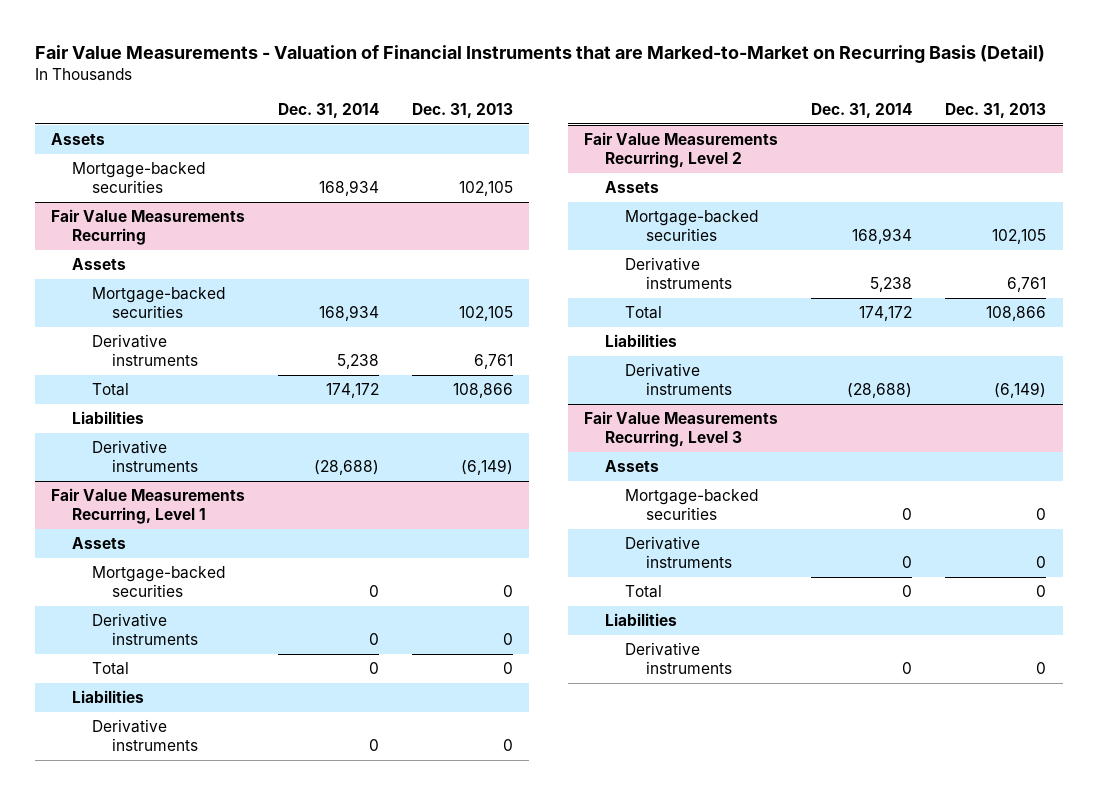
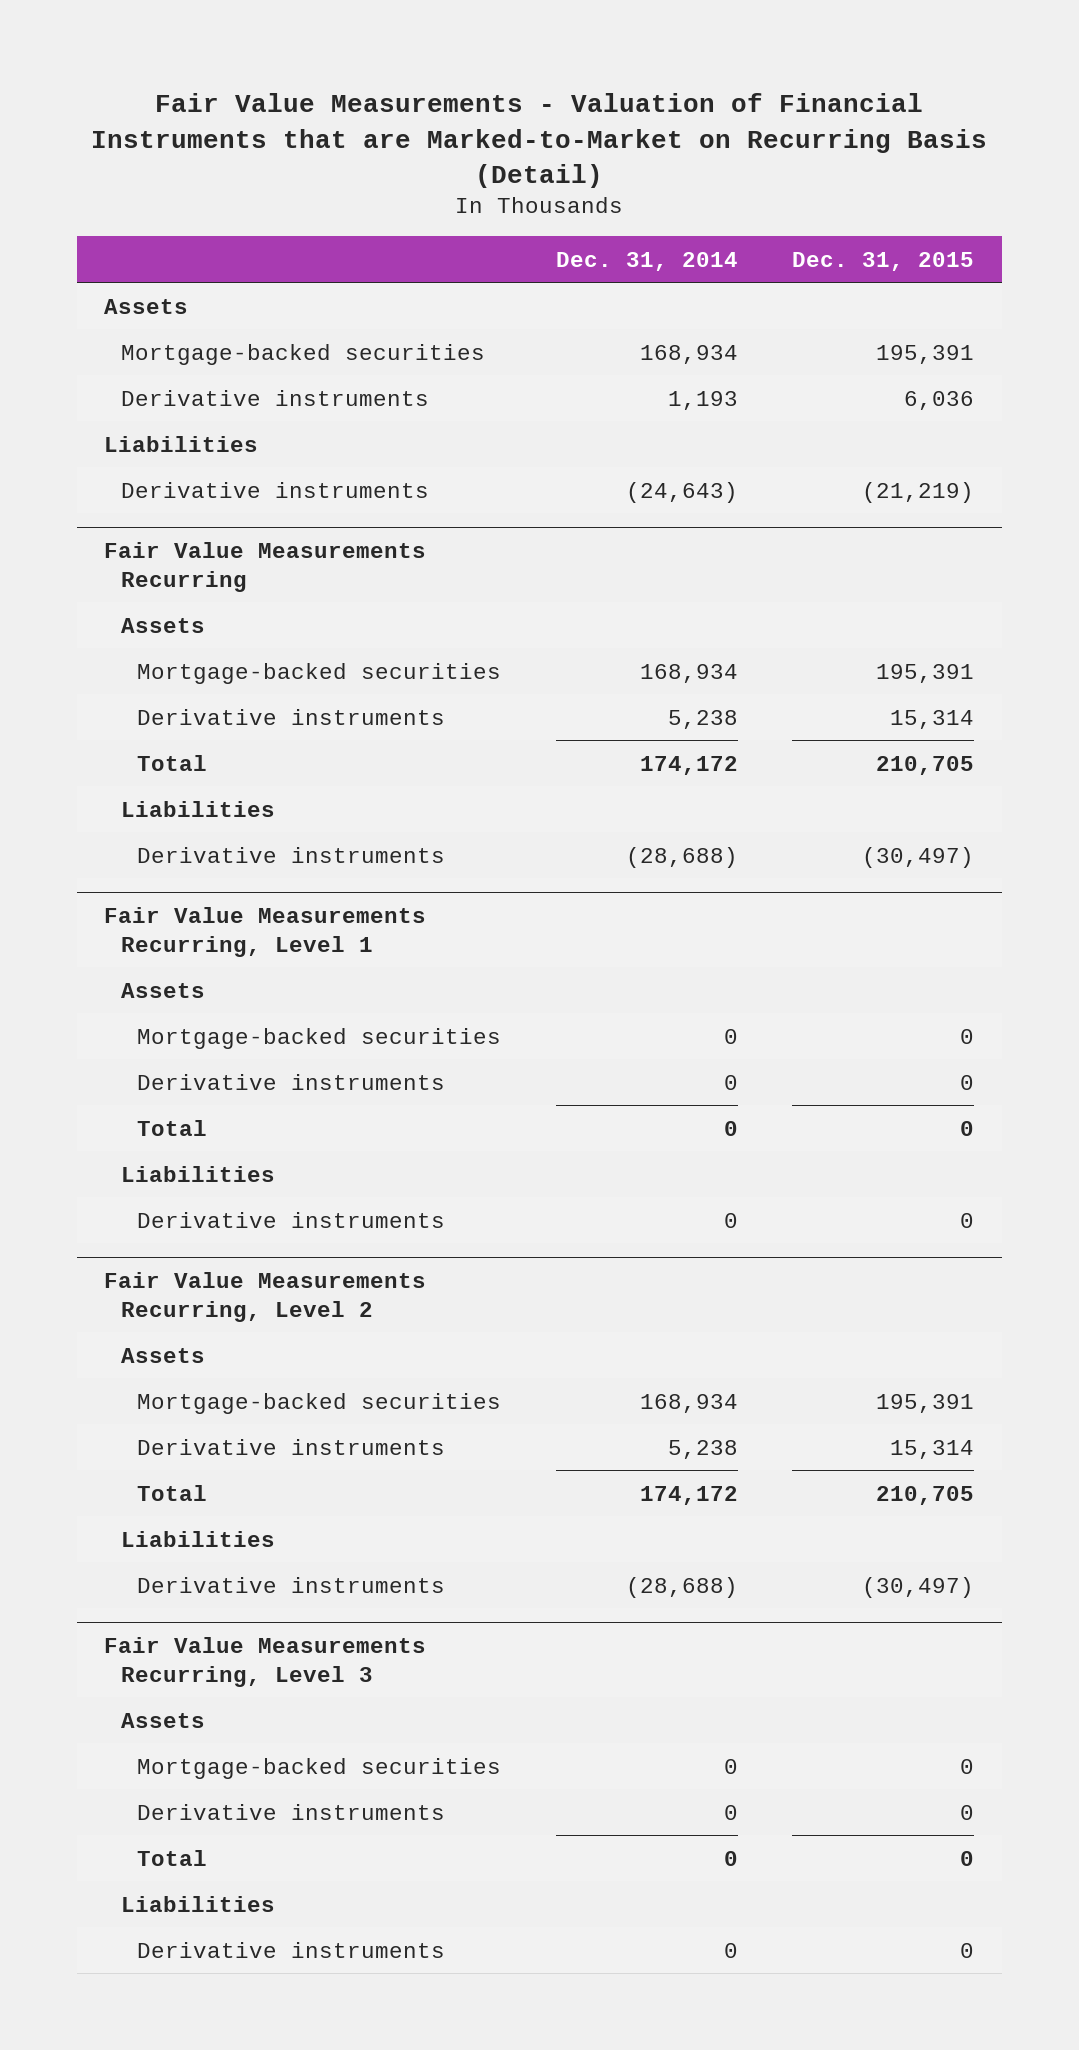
[411,103,513,119] Dec. 31, 2013 -> none
none -> [792,251,975,271] Dec. 31, 2015
none -> [120,389,429,406] Derivative instruments
none -> [104,435,259,452] Liabilities
none -> [120,481,429,498] Derivative instruments

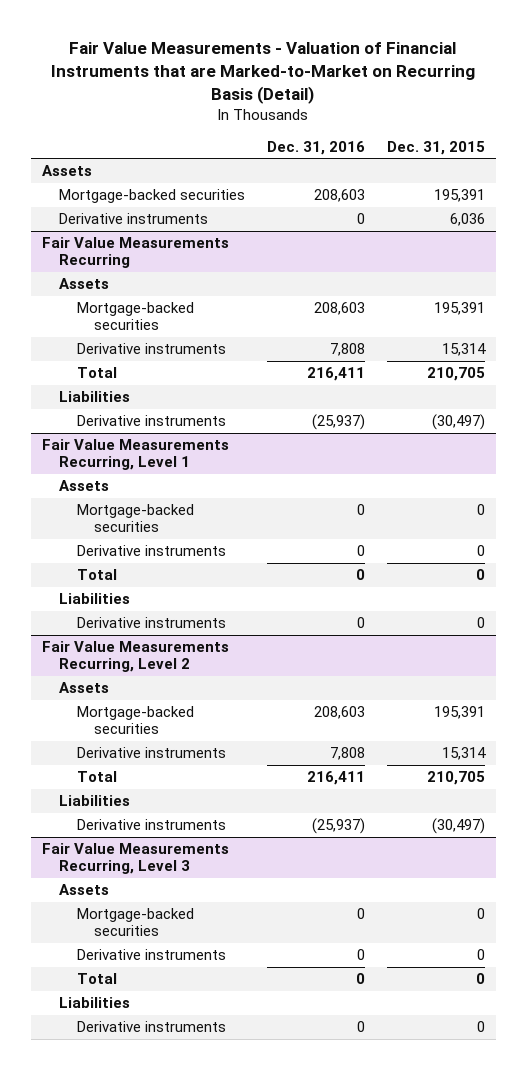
[555,251,738,271] Dec. 31, 2014 -> none
none -> [266,140,365,155] Dec. 31, 2016
[104,435,259,452] Liabilities -> none
[120,481,429,498] Derivative instruments -> none

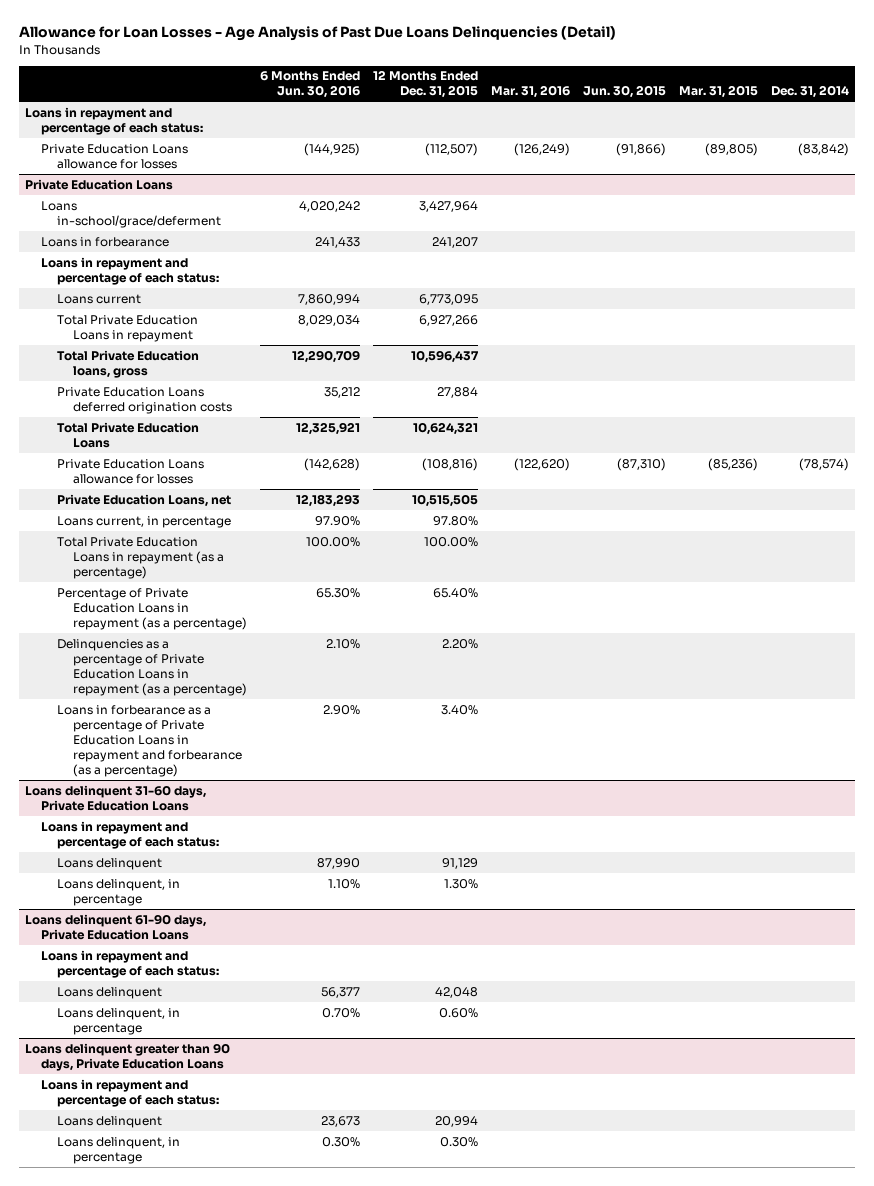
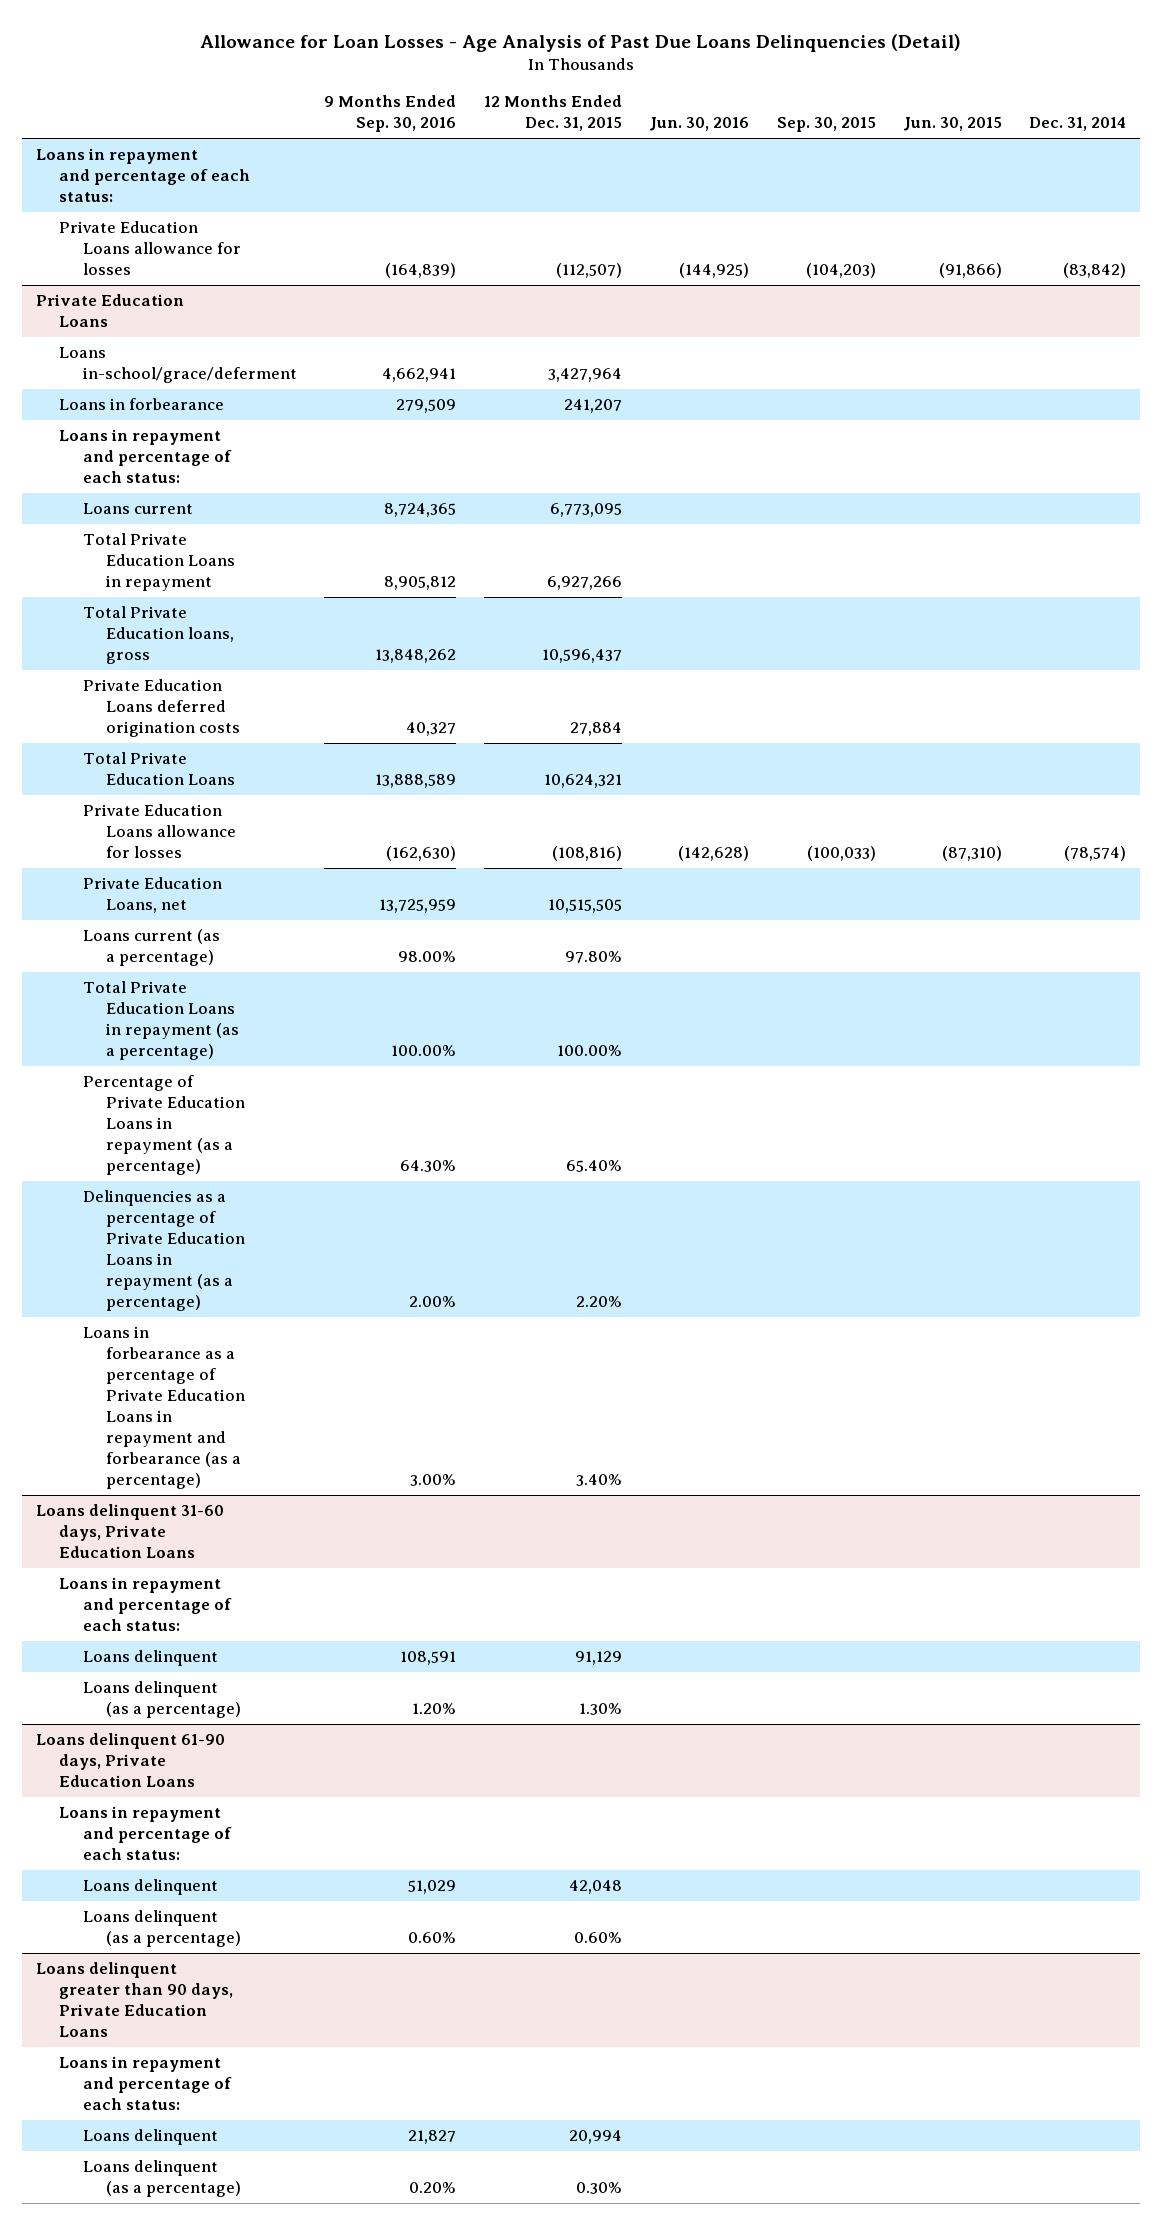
[259,71,360,99] 6 Months Ended Jun. 30, 2016 -> none
[490,85,570,99] Mar. 31, 2016 -> none
[678,85,758,99] Mar. 31, 2015 -> none
none -> [324,95,457,133] 9 Months Ended Sep. 30, 2016
none -> [649,117,750,132] Jun. 30, 2016
none -> [776,117,876,133] Sep. 30, 2015
[56,515,231,528] Loans current, in percentage -> [82,929,220,966] Loans current (as a percentage)
[56,878,180,906] Loans delinquent, in percentage -> [82,1681,242,1718] Loans delinquent (as a percentage)
[56,1007,180,1035] Loans delinquent, in percentage -> [82,1910,242,1947] Loans delinquent (as a percentage)
[56,1136,180,1164] Loans delinquent, in percentage -> [82,2160,242,2197] Loans delinquent (as a percentage)

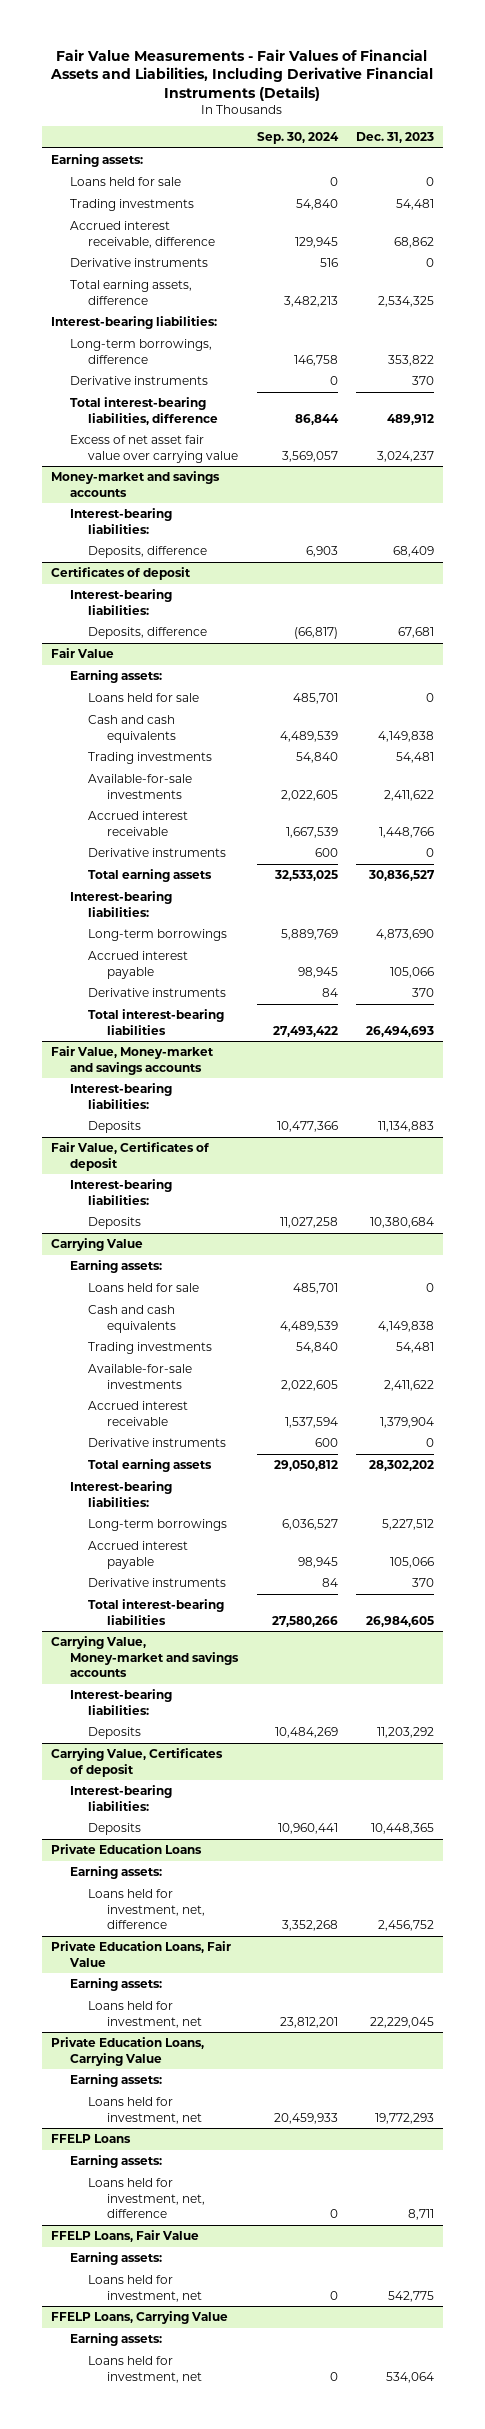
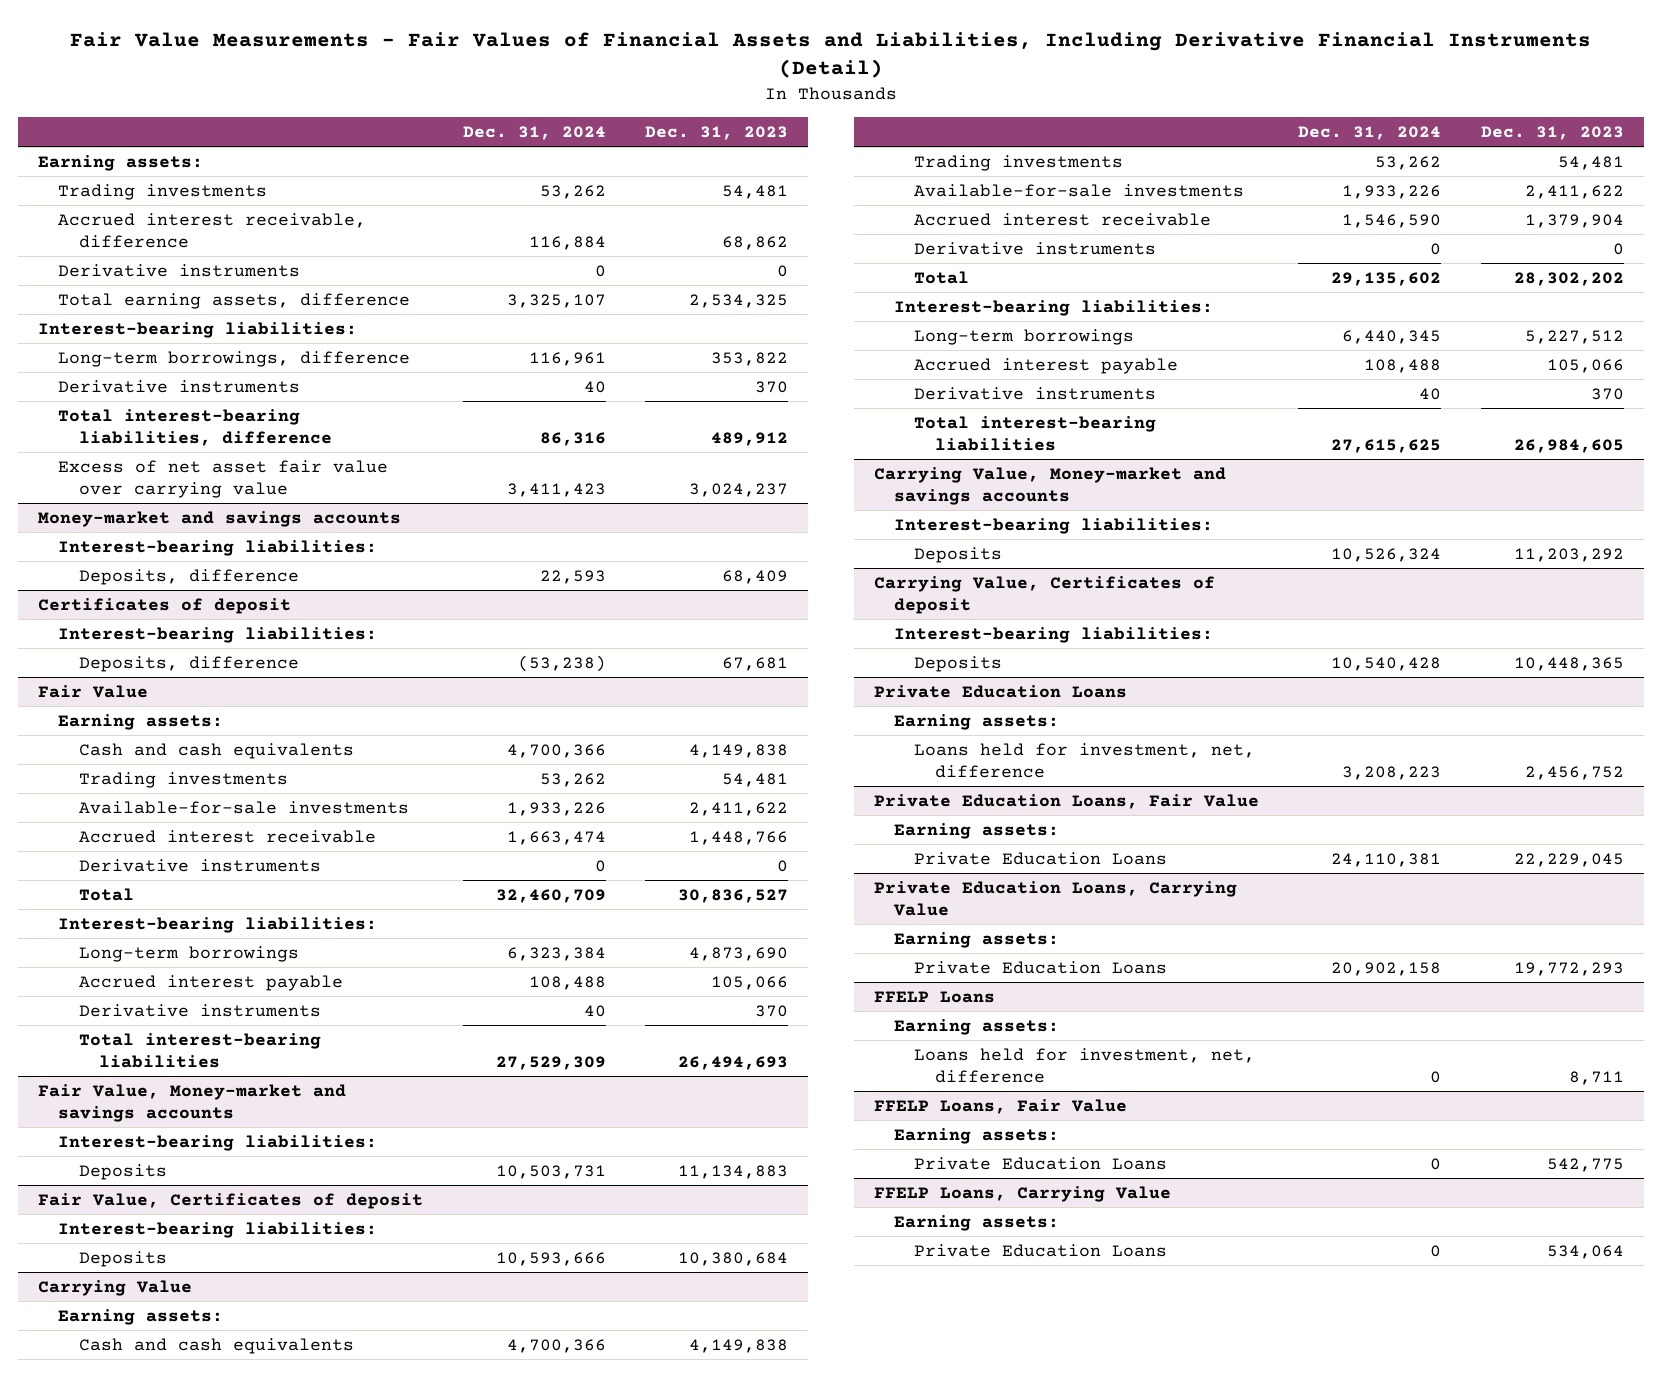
[50,48,434,101] Fair Value Measurements - Fair Values of Financial Assets and Liabilities, Including Derivative Financial Instruments (Details) -> [70,32,1592,79] Fair Value Measurements - Fair Values of Financial Assets and Liabilities, Including Derivative Financial Instruments (Detail)
[256,132,339,145] Sep. 30, 2024 -> none
none -> [462,125,606,140] Dec. 31, 2024
[69,177,181,187] Loans held for sale -> none
[88,693,200,703] Loans held for sale -> none
[88,869,213,883] Total earning assets -> [78,887,134,901] Total
[88,1283,200,1293] Loans held for sale -> none
[88,1459,213,1473] Total earning assets -> [914,270,970,284] Total
[88,2001,202,2028] Loans held for investment, net -> [914,851,1168,865] Private Education Loans
[88,2097,202,2124] Loans held for investment, net -> [914,960,1168,974] Private Education Loans
[88,2275,202,2302] Loans held for investment, net -> [914,1156,1168,1170] Private Education Loans
[88,2356,202,2383] Loans held for investment, net -> [914,1243,1168,1257] Private Education Loans

